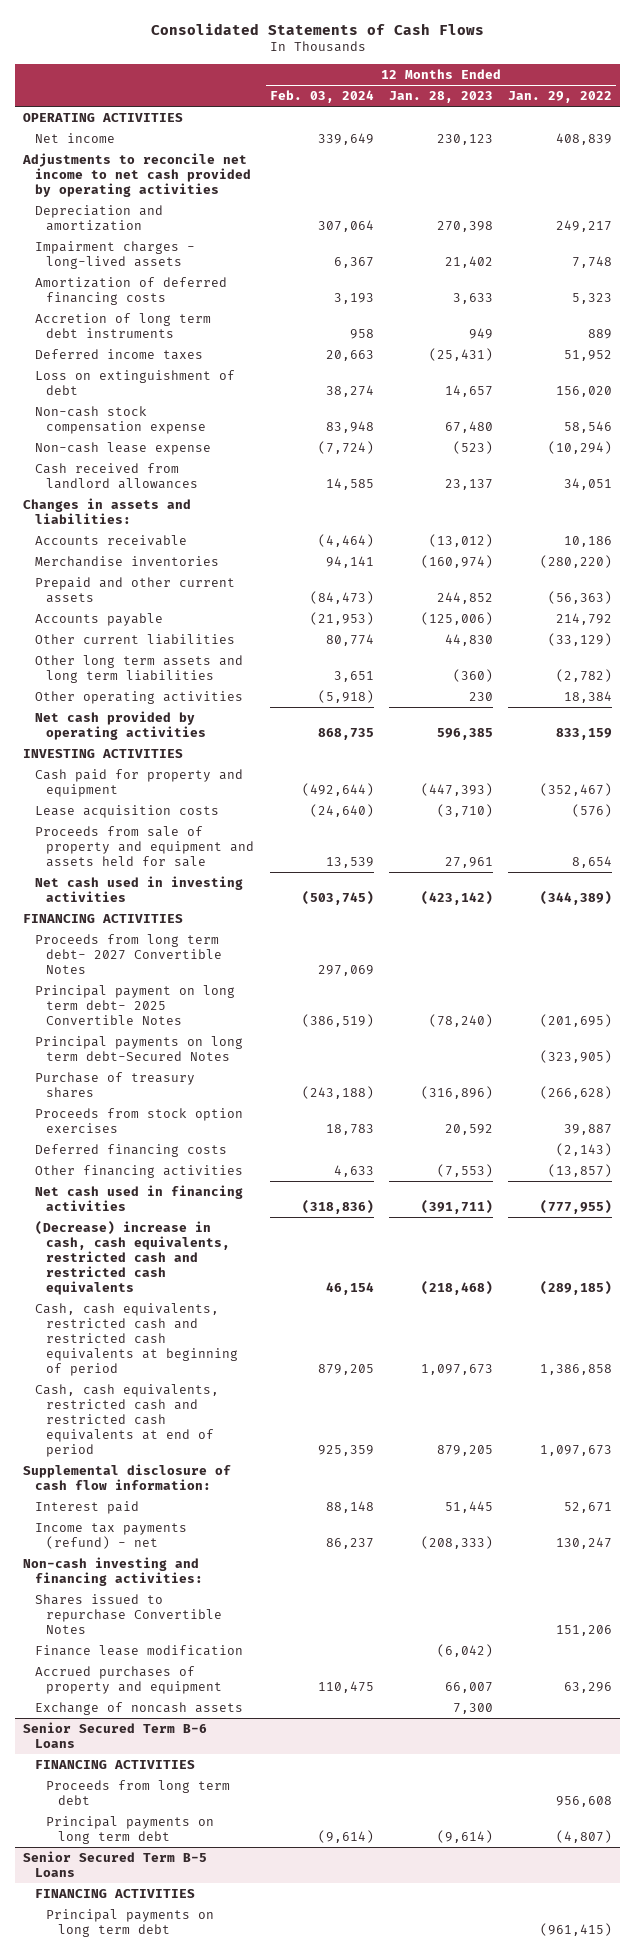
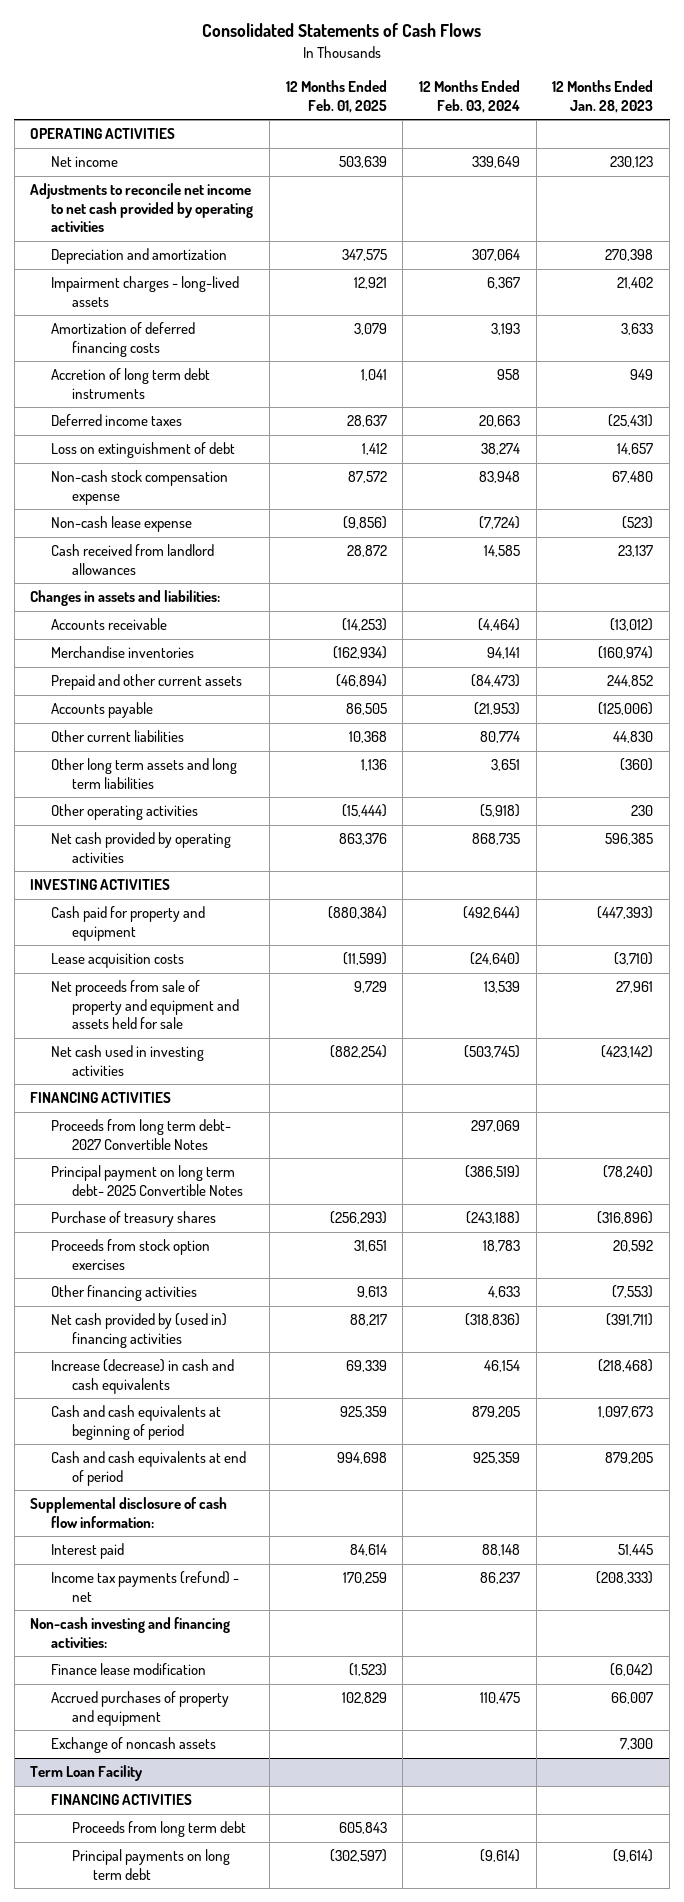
[508,91,613,104] Jan. 29, 2022 -> none
none -> [285,80,387,113] 12 Months Ended Feb. 01, 2025
[34,826,255,867] Proceeds from sale of property and equipment and assets held for sale -> [51,980,240,1030] Net proceeds from sale of property and equipment and assets held for sale
[34,1036,243,1062] Principal payments on long term debt-Secured Notes -> none
[34,1144,227,1158] Deferred financing costs -> none
[34,1185,243,1212] Net cash used in financing activities -> [51,1313,228,1348] Net cash provided by (used in) financing activities
[34,1221,231,1295] (Decrease) increase in cash, cash equivalents, restricted cash and restricted cash equivalents -> [51,1359,235,1394] Increase (decrease) in cash and cash equivalents
[34,1303,239,1376] Cash, cash equivalents, restricted cash and restricted cash equivalents at beginning of period -> [51,1405,222,1440] Cash and cash equivalents at beginning of period
[34,1384,219,1457] Cash, cash equivalents, restricted cash and restricted cash equivalents at end of period -> [51,1451,247,1486] Cash and cash equivalents at end of period
[34,1594,223,1634] Shares issued to repurchase Convertible Notes -> none
[23,1722,208,1749] Senior Secured Term B-6 Loans -> none
none -> [30,1765,144,1782] Term Loan Facility
[23,1851,208,1878] Senior Secured Term B-5 Loans -> none
[34,1889,195,1899] FINANCING ACTIVITIES -> none
[46,1909,215,1938] Principal payments on long term debt -> none

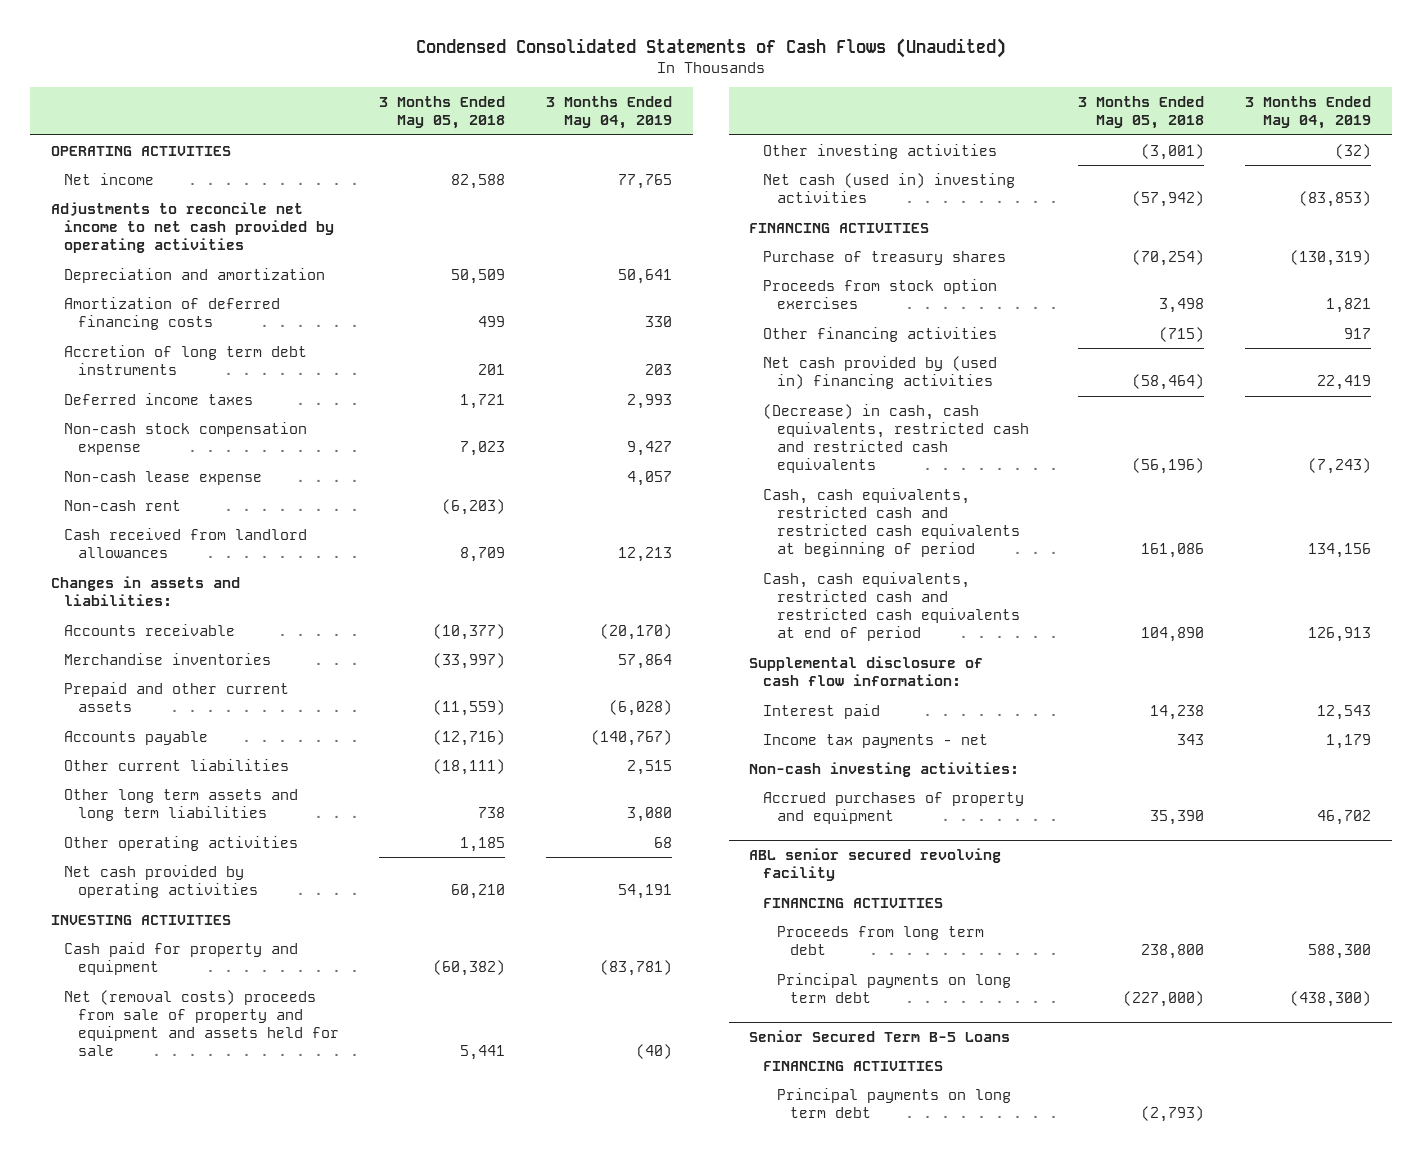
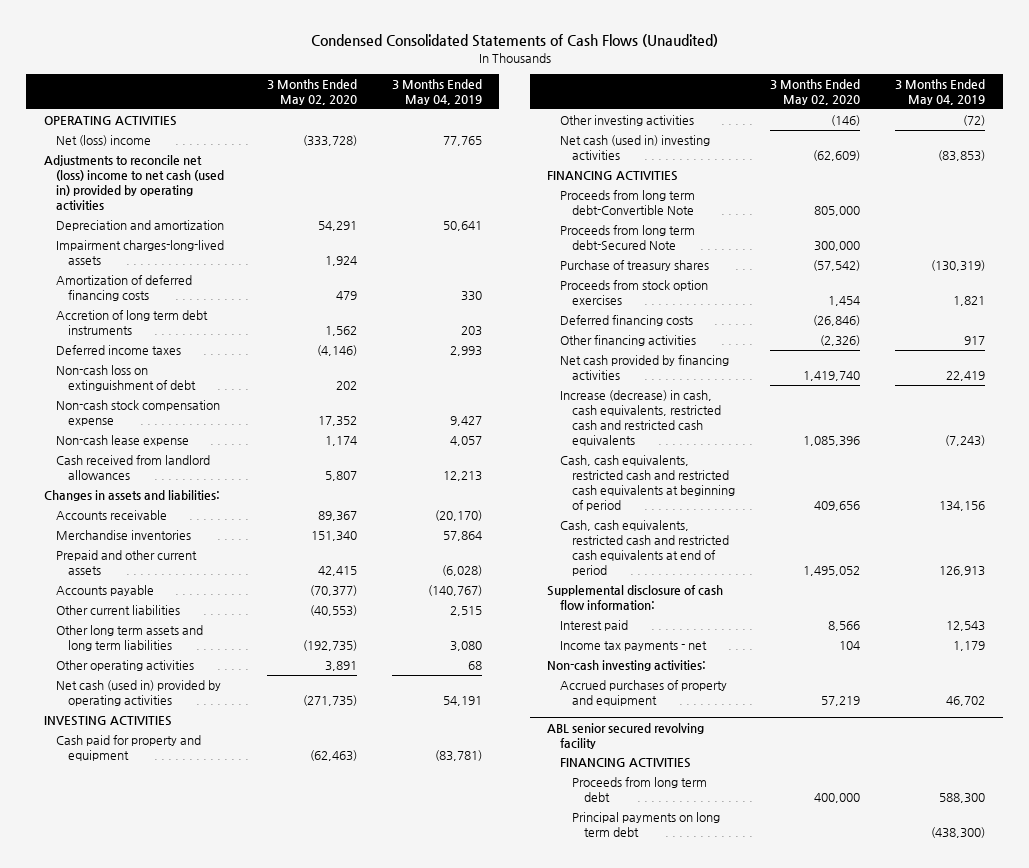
[379,95,506,129] 3 Months Ended May 05, 2018 -> none
none -> [266,79,357,106] 3 Months Ended May 02, 2020
[64,172,155,185] Net income -> [56,135,152,147] Net (loss) income
[50,201,335,253] Adjustments to reconcile net income to net cash provided by operating activities -> [43,155,225,211] Adjustments to reconcile net (loss) income to net cash (used in) provided by operating activities
none -> [56,240,225,266] Impairment charges-long-lived assets
none -> [56,365,197,392] Non-cash loss on extinguishment of debt
[64,499,182,511] Non-cash rent -> none
[64,864,258,898] Net cash provided by operating activities -> [56,680,222,707] Net cash (used in) provided by operating activities
[64,989,339,1056] Net (removal costs) proceeds from sale of property and equipment and assets held for sale -> none
[1335,143,1372,159] (32) -> [963,115,986,127] (72)
none -> [559,190,695,216] Proceeds from long term debt-Convertible Note
none -> [559,225,695,251] Proceeds from long term debt-Secured Note
none -> [559,315,693,327] Deferred financing costs
[763,355,998,389] Net cash provided by (used in) financing activities -> [559,355,729,381] Net cash provided by financing activities
[763,403,1029,473] (Decrease) in cash, cash equivalents, restricted cash and restricted cash equivalents -> [559,390,721,447] Increase (decrease) in cash, cash equivalents, restricted cash and restricted cash equivalents
[749,1029,1011,1042] Senior Secured Term B-5 Loans -> none
[763,1060,944,1071] FINANCING ACTIVITIES -> none
[776,1087,1011,1118] Principal payments on long term debt -> none

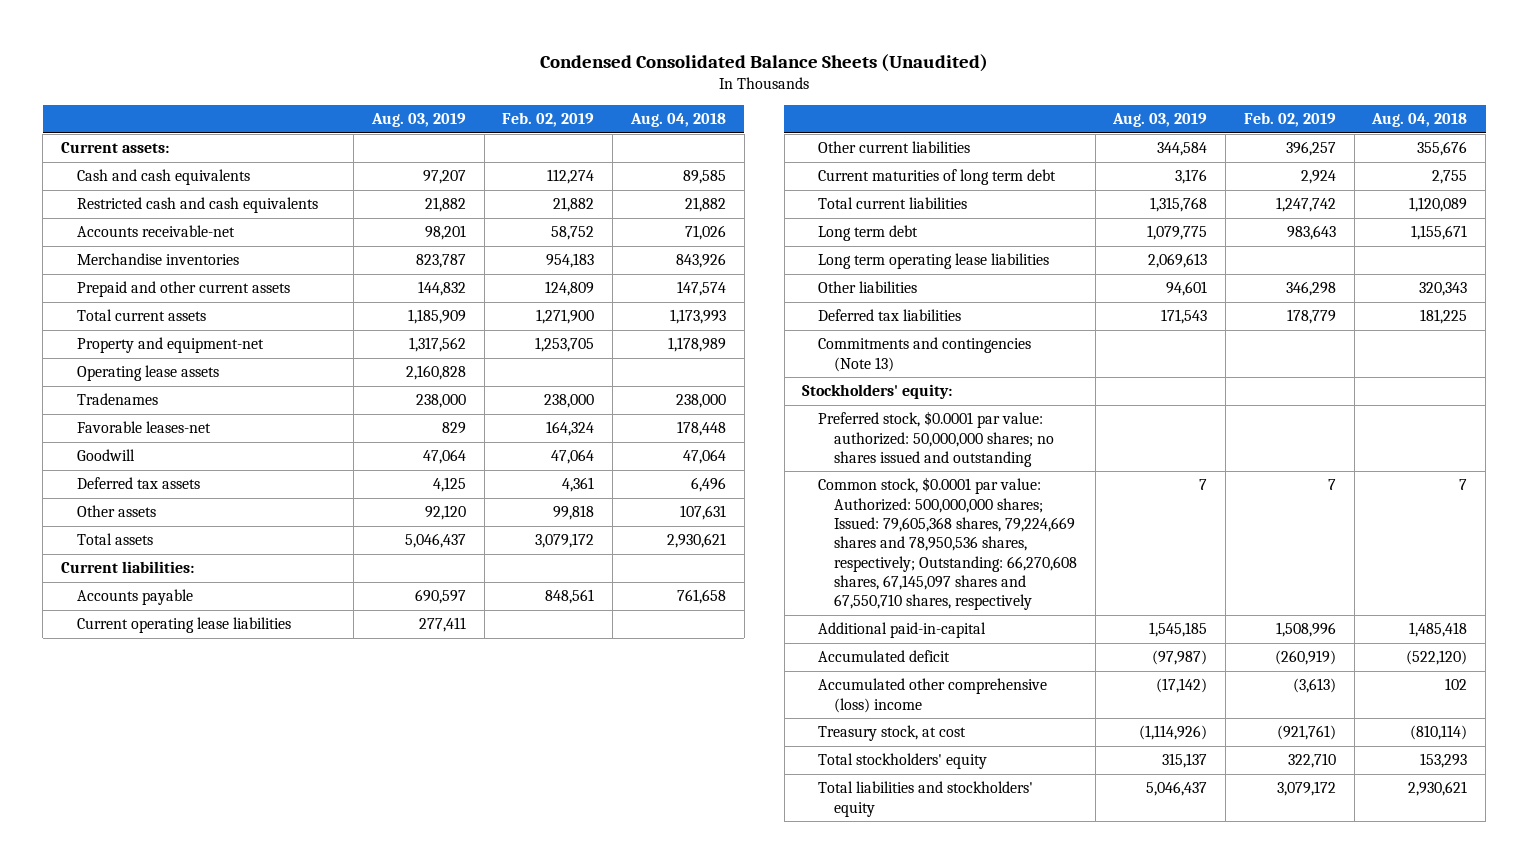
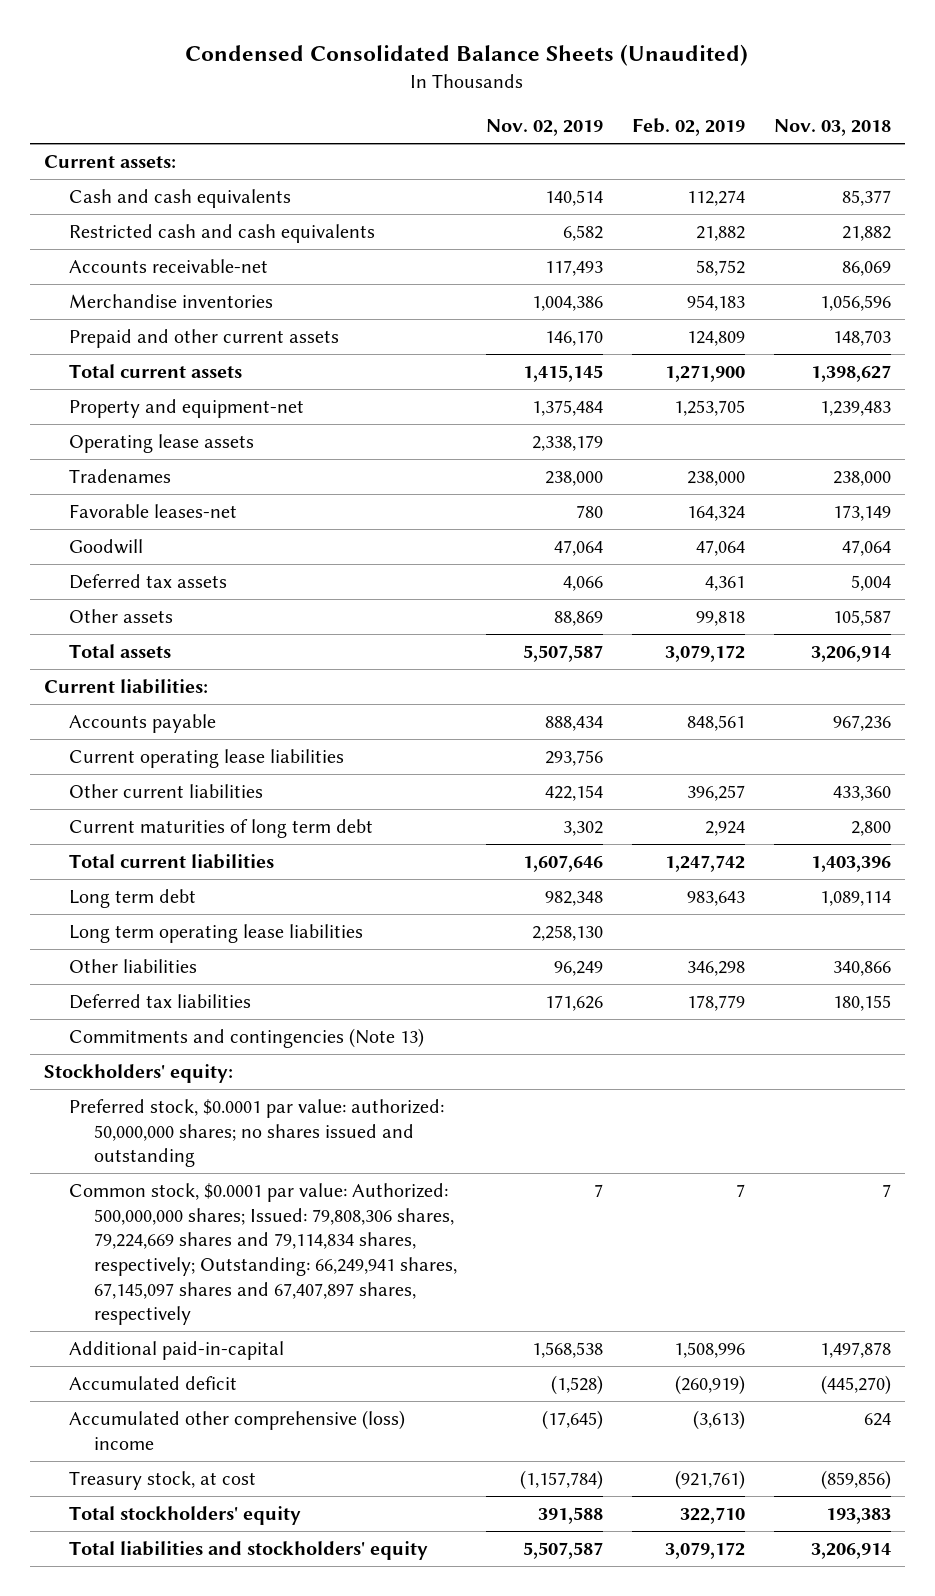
[370,113,466,128] Aug. 03, 2019 -> none
[629,113,726,128] Aug. 04, 2018 -> none
none -> [485,119,603,137] Nov. 02, 2019
none -> [773,119,891,137] Nov. 03, 2018
[818,477,1077,611] Common stock, $0.0001 par value: Authorized: 500,000,000 shares; Issued: 79,605,368 shares, 79,224,669 shares and 78,950,536 shares, respectively; Outstanding: 66,270,608 shares, 67,145,097 shares and 67,550,710 shares, respectively -> [69,1183,458,1326] Common stock, $0.0001 par value: Authorized: 500,000,000 shares; Issued: 79,808,306 shares, 79,224,669 shares and 79,114,834 shares, respectively; Outstanding: 66,249,941 shares, 67,145,097 shares and 67,407,897 shares, respectively

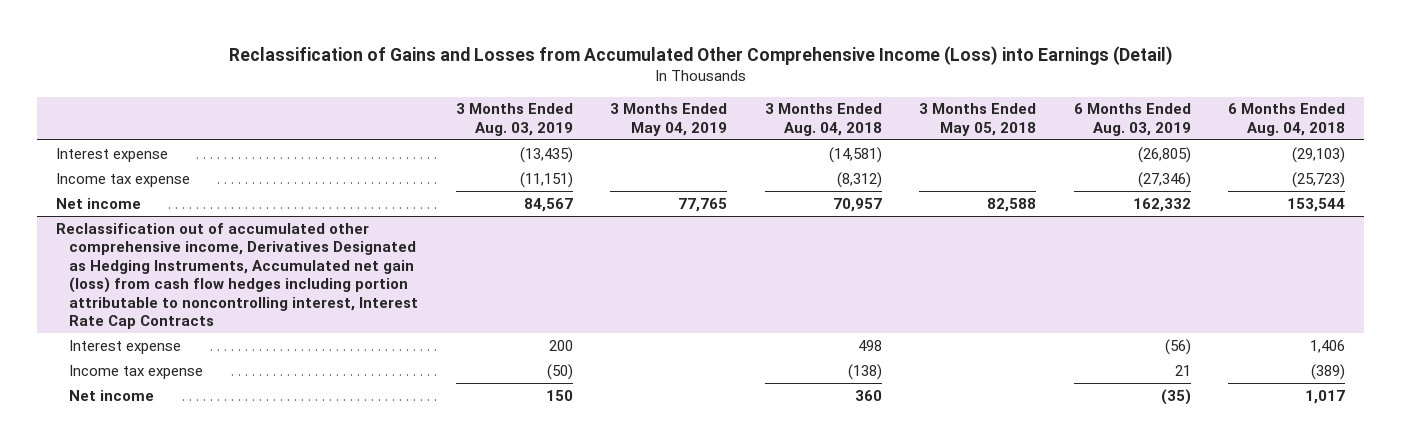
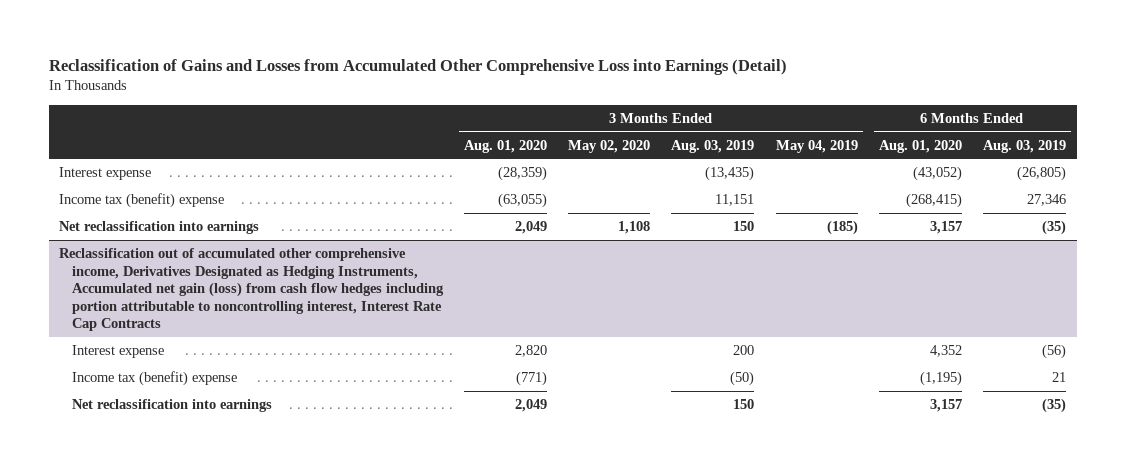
[228,45,1173,65] Reclassification of Gains and Losses from Accumulated Other Comprehensive Income (Loss) into Earnings (Detail) -> [48,59,787,76] Reclassification of Gains and Losses from Accumulated Other Comprehensive Loss into Earnings (Detail)
[764,103,882,136] 3 Months Ended Aug. 04, 2018 -> none
[919,103,1037,136] 3 Months Ended May 05, 2018 -> none
[1228,103,1346,136] 6 Months Ended Aug. 04, 2018 -> none
none -> [463,139,547,153] Aug. 01, 2020
none -> [568,139,651,153] May 02, 2020
none -> [878,139,962,153] Aug. 01, 2020
[56,197,142,209] Net income -> none
[56,172,191,187] Income tax expense -> [59,193,225,209] Income tax (benefit) expense
[519,171,573,188] (11,151) -> [715,194,755,207] 11,151
[1137,171,1191,188] (27,346) -> [1027,194,1067,207] 27,346
none -> [59,221,260,235] Net reclassification into earnings
[69,364,204,379] Income tax expense -> [71,371,237,387] Income tax (benefit) expense
[69,389,155,401] Net income -> [71,399,272,413] Net reclassification into earnings

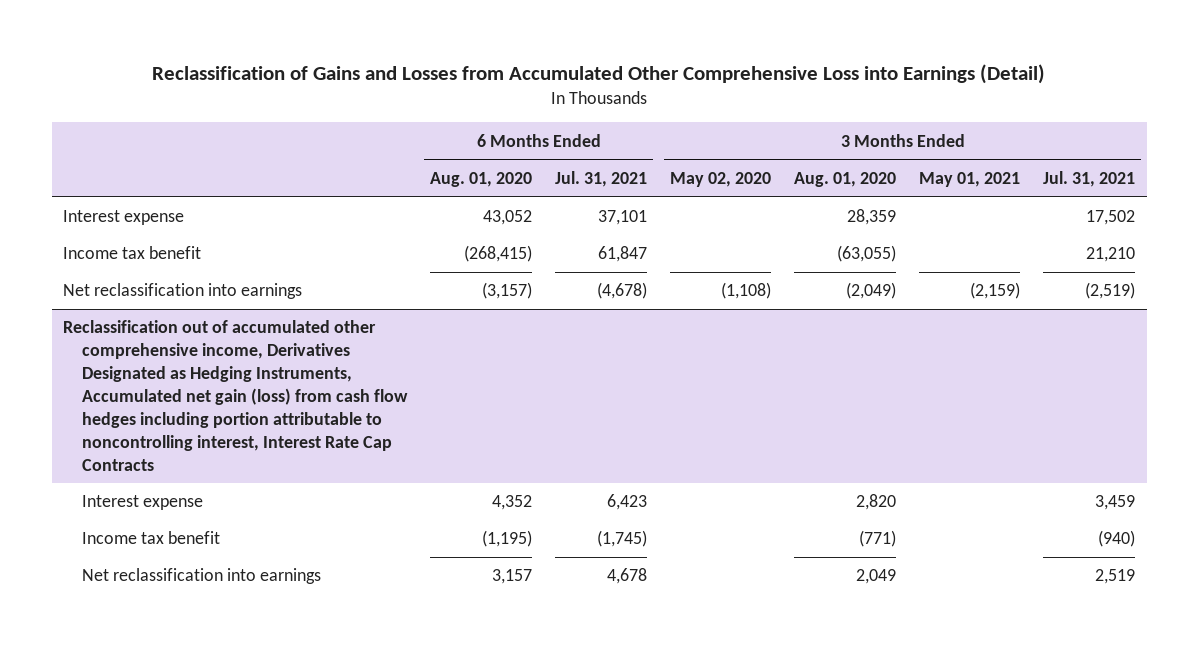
[671,139,755,153] Aug. 03, 2019 -> none
[775,139,858,153] May 04, 2019 -> none
[983,139,1067,153] Aug. 03, 2019 -> none
none -> [555,170,648,187] Jul. 31, 2021
none -> [919,171,1021,187] May 01, 2021
none -> [1043,170,1136,187] Jul. 31, 2021
[497,166,547,182] (28,359) -> [847,209,897,226] 28,359
[912,166,962,182] (43,052) -> [483,210,533,226] 43,052
[59,193,225,209] Income tax (benefit) expense -> [63,246,202,260] Income tax benefit
[514,221,547,235] 2,049 -> [846,282,897,300] (2,049)
[618,221,651,235] 1,108 -> [721,282,772,300] (1,108)
[929,221,962,235] 3,157 -> [482,282,533,300] (3,157)
[71,371,237,387] Income tax (benefit) expense -> [82,531,221,545] Income tax benefit

